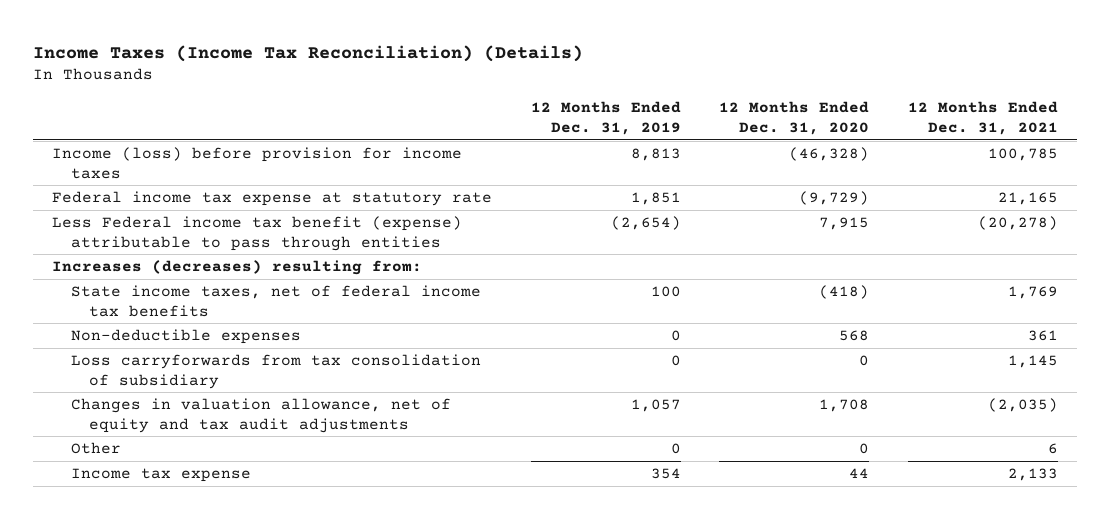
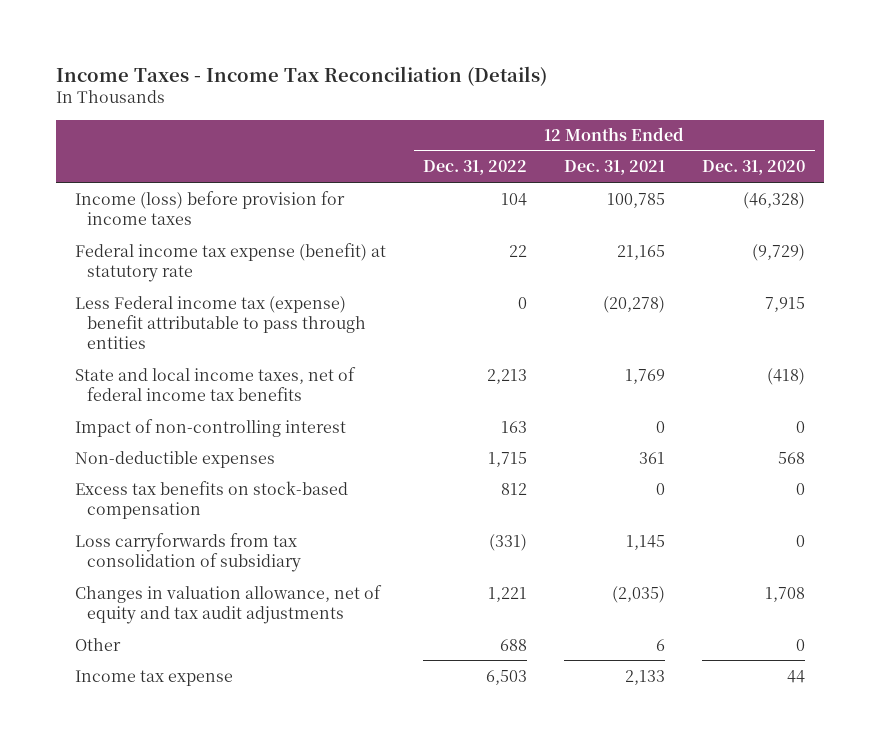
[32,44,583,62] Income Taxes (Income Tax Reconciliation) (Details) -> [56,65,548,86] Income Taxes - Income Tax Reconciliation (Details)
[530,101,681,135] 12 Months Ended Dec. 31, 2019 -> none
none -> [423,160,528,176] Dec. 31, 2022
[52,260,423,276] Increases (decreases) resulting from: -> none
[52,191,493,207] Federal income tax expense at statutory rate -> [75,242,387,282] Federal income tax expense (benefit) at statutory rate
[52,216,463,251] Less Federal income tax benefit (expense) attributable to pass through entities -> [75,295,367,350] Less Federal income tax (expense) benefit attributable to pass through entities
[70,285,481,317] State income taxes, net of federal income tax benefits -> [75,366,357,401] State and local income taxes, net of federal income tax benefits
none -> [75,418,347,437] Impact of non-controlling interest
none -> [75,480,349,519] Excess tax benefits on stock-based compensation

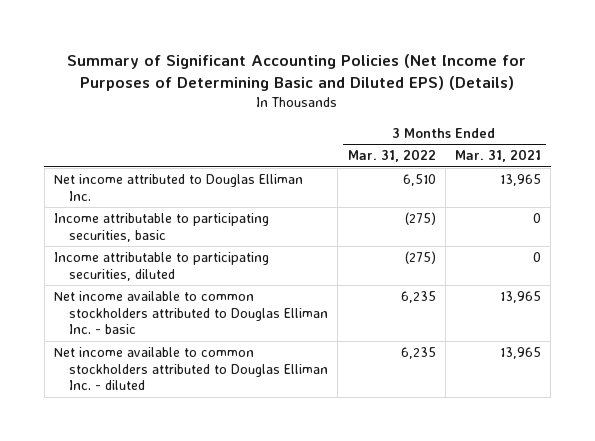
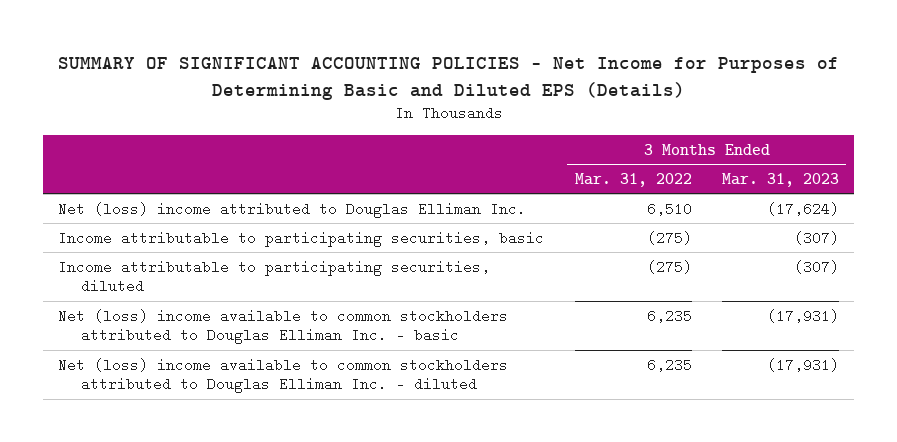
[67,54,527,92] Summary of Significant Accounting Policies (Net Income for Purposes of Determining Basic and Diluted EPS) (Details) -> [57,57,839,100] SUMMARY OF SIGNIFICANT ACCOUNTING POLICIES - Net Income for Purposes of Determining Basic and Diluted EPS (Details)
[454,149,541,163] Mar. 31, 2021 -> none
none -> [721,172,839,187] Mar. 31, 2023
[53,174,303,201] Net income attributed to Douglas Elliman Inc. -> [58,201,527,218] Net (loss) income attributed to Douglas Elliman Inc.
[53,291,329,335] Net income available to common stockholders attributed to Douglas Elliman Inc. - basic -> [58,308,509,345] Net (loss) income available to common stockholders attributed to Douglas Elliman Inc. - basic
[53,347,329,391] Net income available to common stockholders attributed to Douglas Elliman Inc. - diluted -> [58,357,509,394] Net (loss) income available to common stockholders attributed to Douglas Elliman Inc. - diluted

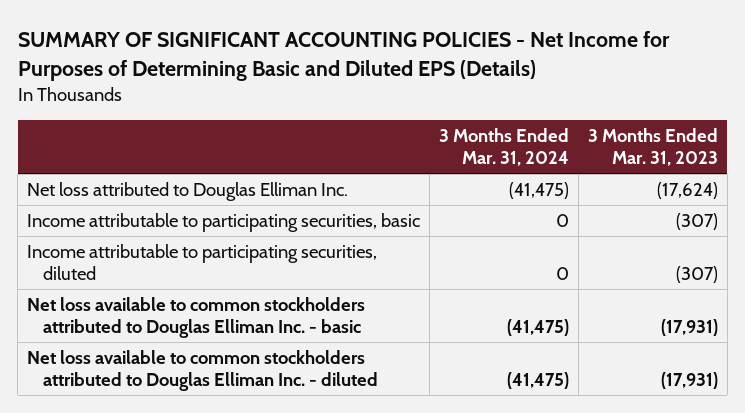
[574,172,692,187] Mar. 31, 2022 -> none
none -> [438,128,569,167] 3 Months Ended Mar. 31, 2024
[58,201,527,218] Net (loss) income attributed to Douglas Elliman Inc. -> [27,182,349,202] Net loss attributed to Douglas Elliman Inc.
[58,308,509,345] Net (loss) income available to common stockholders attributed to Douglas Elliman Inc. - basic -> [27,297,366,339] Net loss available to common stockholders attributed to Douglas Elliman Inc. - basic
[58,357,509,394] Net (loss) income available to common stockholders attributed to Douglas Elliman Inc. - diluted -> [27,350,378,392] Net loss available to common stockholders attributed to Douglas Elliman Inc. - diluted

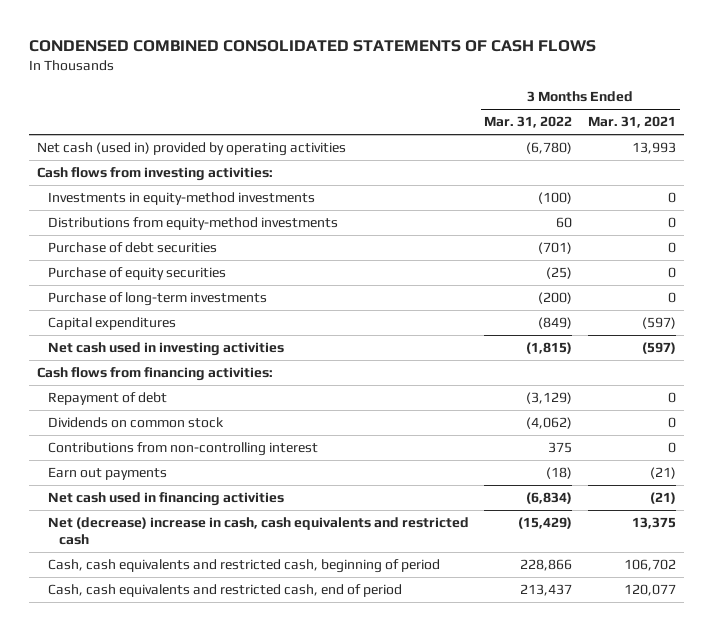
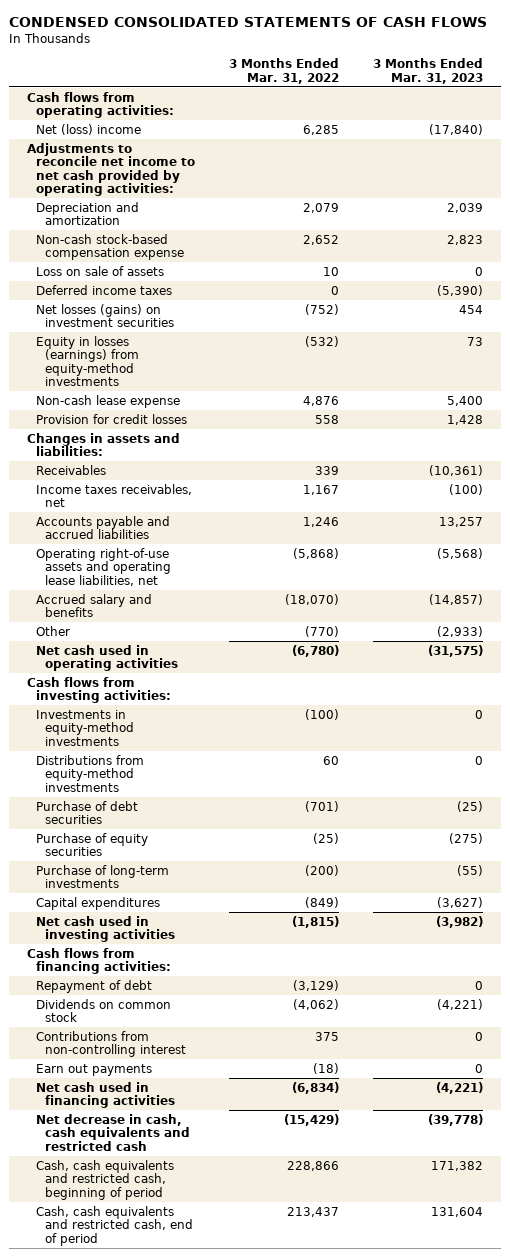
[29,40,597,53] CONDENSED COMBINED CONSOLIDATED STATEMENTS OF CASH FLOWS -> [9,17,488,28] CONDENSED CONSOLIDATED STATEMENTS OF CASH FLOWS
[587,116,676,129] Mar. 31, 2021 -> none
none -> [373,58,484,84] 3 Months Ended Mar. 31, 2023
none -> [26,91,174,119] Cash flows from operating activities:
none -> [35,123,141,135] Net (loss) income
none -> [26,142,195,197] Adjustments to reconcile net income to net cash provided by operating activities:
none -> [35,201,139,226] Depreciation and amortization
none -> [35,233,184,261] Non-cash stock-based compensation expense
none -> [35,265,164,276] Loss on sale of assets
none -> [35,284,172,295] Deferred income taxes
none -> [35,303,174,328] Net losses (gains) on investment securities
none -> [35,335,139,387] Equity in losses (earnings) from equity-method investments
none -> [35,394,180,408] Non-cash lease expense
none -> [35,413,187,424] Provision for credit losses
none -> [26,432,180,457] Changes in assets and liabilities:
none -> [35,464,106,475] Receivables
none -> [35,483,192,508] Income taxes receivables, net
none -> [35,515,170,540] Accounts payable and accrued liabilities
none -> [35,547,171,586] Operating right-of-use assets and operating lease liabilities, net
none -> [35,593,152,618] Accrued salary and benefits
none -> [35,625,70,636] Other
[37,141,347,156] Net cash (used in) provided by operating activities -> [35,644,178,672] Net cash used in operating activities
[48,516,470,546] Net (decrease) increase in cash, cash equivalents and restricted cash -> [35,1113,190,1151] Net decrease in cash, cash equivalents and restricted cash

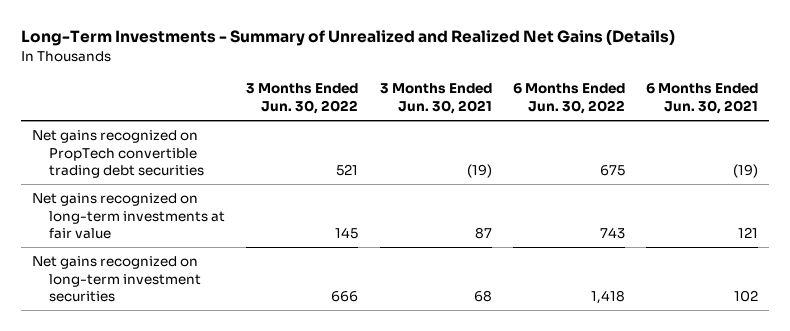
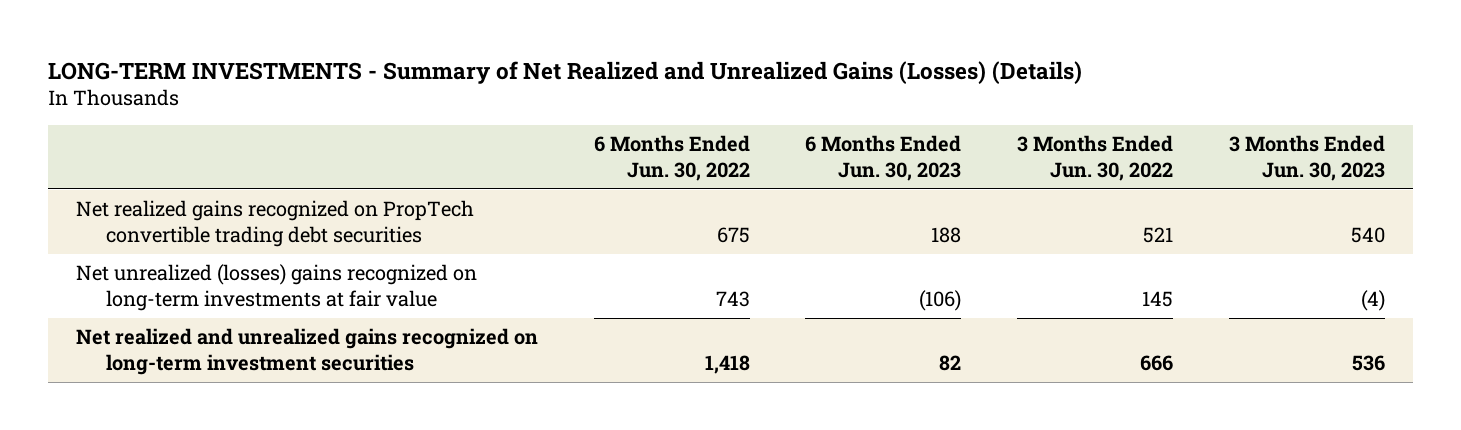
[21,29,676,47] Long-Term Investments - Summary of Unrealized and Realized Net Gains (Details) -> [47,60,1082,84] LONG-TERM INVESTMENTS - Summary of Net Realized and Unrealized Gains (Losses) (Details)
[379,83,492,115] 3 Months Ended Jun. 30, 2021 -> none
[646,83,759,115] 6 Months Ended Jun. 30, 2021 -> none
none -> [805,135,962,181] 6 Months Ended Jun. 30, 2023
none -> [1229,135,1386,181] 3 Months Ended Jun. 30, 2023
[31,129,205,179] Net gains recognized on PropTech convertible trading debt securities -> [75,200,474,247] Net realized gains recognized on PropTech convertible trading debt securities
[31,192,226,240] Net gains recognized on long-term investments at fair value -> [75,264,477,311] Net unrealized (losses) gains recognized on long-term investments at fair value
[31,255,202,303] Net gains recognized on long-term investment securities -> [75,328,538,375] Net realized and unrealized gains recognized on long-term investment securities

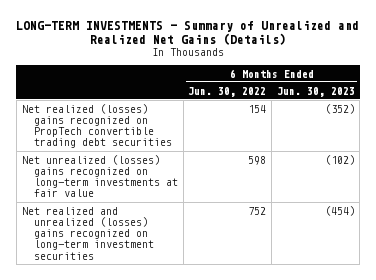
[47,60,1082,84] LONG-TERM INVESTMENTS - Summary of Net Realized and Unrealized Gains (Losses) (Details) -> [16,20,360,46] LONG-TERM INVESTMENTS - Summary of Unrealized and Realized Net Gains (Details)
[1017,135,1174,181] 3 Months Ended Jun. 30, 2022 -> none
[1229,135,1386,181] 3 Months Ended Jun. 30, 2023 -> none
[75,200,474,247] Net realized gains recognized on PropTech convertible trading debt securities -> [21,103,173,149] Net realized (losses) gains recognized on PropTech convertible trading debt securities
[716,226,750,243] 675 -> [248,104,267,113] 154
[931,226,962,243] 188 -> [324,103,355,114] (352)
[715,290,750,307] 743 -> [248,155,267,165] 598
[919,289,962,311] (106) -> [324,154,355,165] (102)
[75,328,538,375] Net realized and unrealized gains recognized on long-term investment securities -> [21,206,155,260] Net realized and unrealized (losses) gains recognized on long-term investment securities
[704,354,750,374] 1,418 -> [248,206,267,215] 752
[939,354,962,371] 82 -> [324,205,355,216] (454)

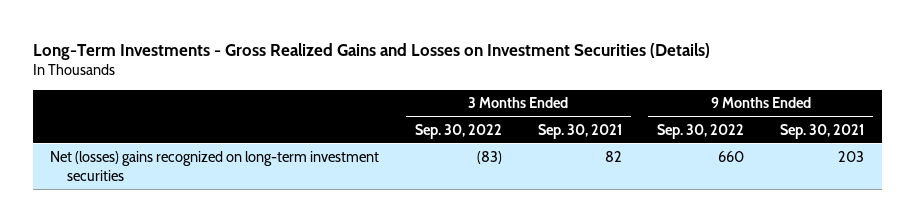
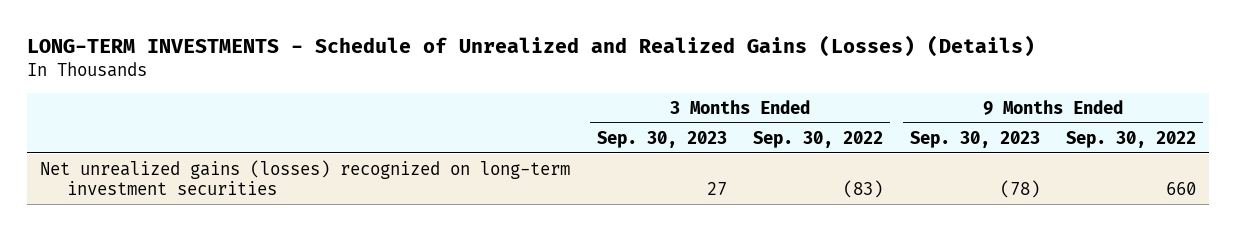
[32,42,710,60] Long-Term Investments - Gross Realized Gains and Losses on Investment Securities (Details) -> [27,35,1036,58] LONG-TERM INVESTMENTS - Schedule of Unrealized and Realized Gains (Losses) (Details)
[537,123,622,139] Sep. 30, 2021 -> none
[779,123,864,139] Sep. 30, 2021 -> none
none -> [596,130,727,148] Sep. 30, 2023
none -> [909,130,1040,148] Sep. 30, 2023
[50,151,380,181] Net (losses) gains recognized on long-term investment securities -> [40,159,571,195] Net unrealized gains (losses) recognized on long-term investment securities

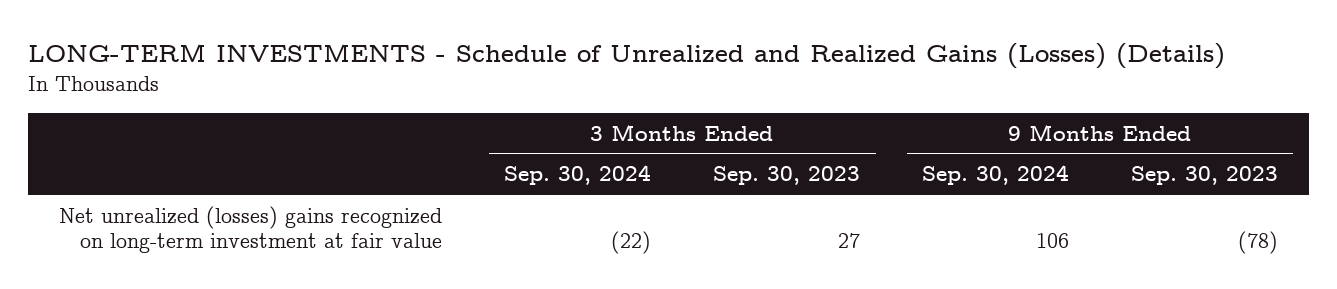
[753,130,884,148] Sep. 30, 2022 -> none
[1066,130,1197,148] Sep. 30, 2022 -> none
none -> [504,165,652,186] Sep. 30, 2024
none -> [922,165,1070,186] Sep. 30, 2024
[40,159,571,195] Net unrealized gains (losses) recognized on long-term investment securities -> [59,205,443,254] Net unrealized (losses) gains recognized on long-term investment at fair value

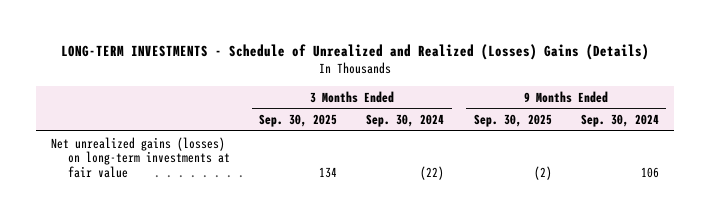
[28,42,1226,69] LONG-TERM INVESTMENTS - Schedule of Unrealized and Realized Gains (Losses) (Details) -> [60,44,649,61] LONG-TERM INVESTMENTS - Schedule of Unrealized and Realized (Losses) Gains (Details)
[713,166,861,186] Sep. 30, 2023 -> none
[1130,166,1278,186] Sep. 30, 2023 -> none
none -> [258,114,337,128] Sep. 30, 2025
none -> [473,114,552,128] Sep. 30, 2025
[59,205,443,254] Net unrealized (losses) gains recognized on long-term investment at fair value -> [51,136,230,179] Net unrealized gains (losses) on long-term investments at fair value

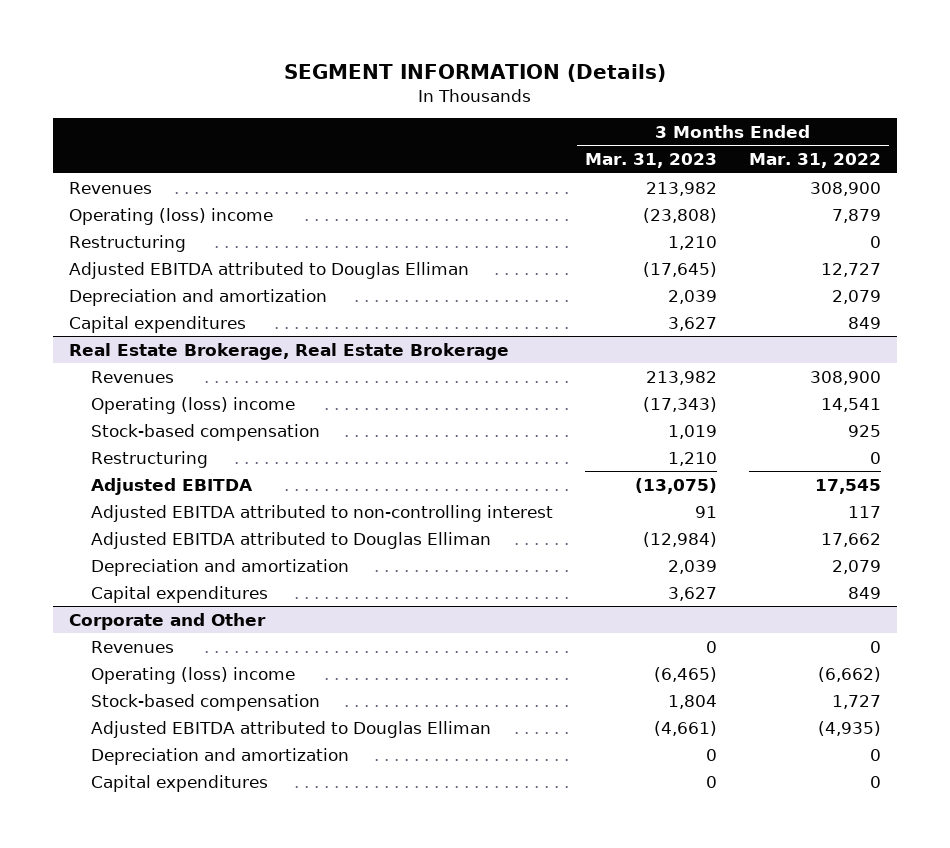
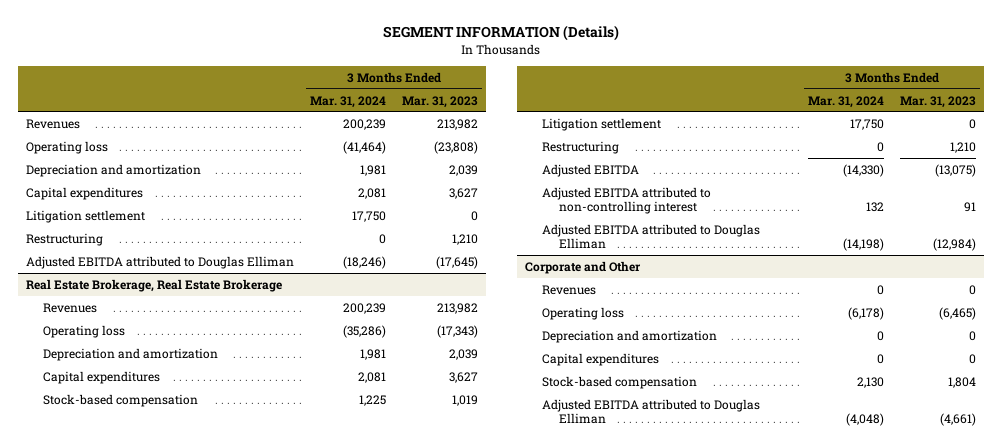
[748,153,881,169] Mar. 31, 2022 -> none
none -> [310,95,387,108] Mar. 31, 2024
[68,207,273,225] Operating (loss) income -> [26,140,109,154] Operating loss
none -> [26,209,146,223] Litigation settlement
[68,234,186,252] Restructuring -> [26,232,104,246] Restructuring
[68,261,469,279] Adjusted EBITDA attributed to Douglas Elliman -> [26,255,295,269] Adjusted EBITDA attributed to Douglas Elliman
[90,396,295,414] Operating (loss) income -> [43,324,126,338] Operating loss
[90,558,349,576] Depreciation and amortization -> [43,347,219,361] Depreciation and amortization
[90,585,268,603] Capital expenditures -> [43,370,161,384] Capital expenditures
none -> [541,117,661,131] Litigation settlement
[90,666,295,684] Operating (loss) income -> [541,306,624,320] Operating loss
[90,693,320,711] Stock-based compensation -> [541,375,697,389] Stock-based compensation
[90,720,491,738] Adjusted EBITDA attributed to Douglas Elliman -> [541,398,760,424] Adjusted EBITDA attributed to Douglas Elliman

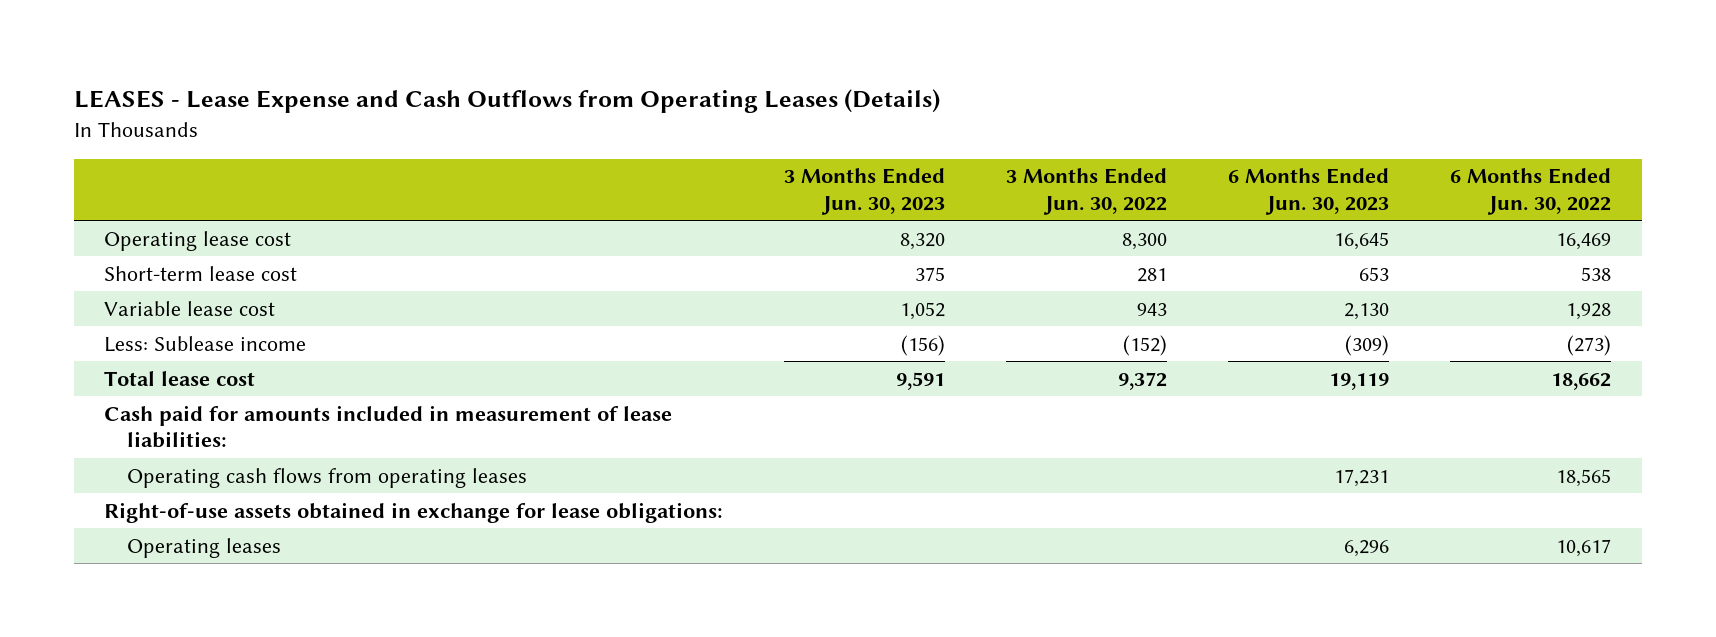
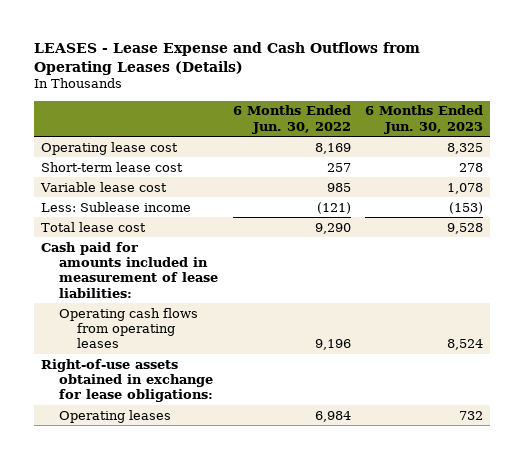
[784,168,946,215] 3 Months Ended Jun. 30, 2023 -> none
[1006,168,1168,215] 3 Months Ended Jun. 30, 2022 -> none
[1334,231,1390,250] 16,645 -> [447,142,484,154] 8,325
[1556,232,1612,250] 16,469 -> [314,142,351,154] 8,169
[1359,266,1390,281] 653 -> [459,162,484,172] 278
[1581,266,1612,281] 538 -> [326,162,351,172] 257
[1344,302,1390,320] 2,130 -> [447,182,484,194] 1,078
[1566,302,1612,320] 1,928 -> [326,182,351,192] 985
[1345,334,1390,356] (309) -> [449,201,484,214] (153)
[1567,334,1612,356] (273) -> [316,201,351,214] (121)
[1329,372,1390,390] 19,119 -> [447,222,484,234] 9,528
[1551,372,1612,390] 18,662 -> [314,222,351,234] 9,290
[1334,468,1390,487] 17,231 -> [447,339,484,351] 8,524
[1556,468,1612,487] 18,565 -> [314,339,351,351] 9,196
[1344,539,1390,557] 6,296 -> [459,410,484,420] 732
[1556,538,1612,557] 10,617 -> [314,410,351,422] 6,984

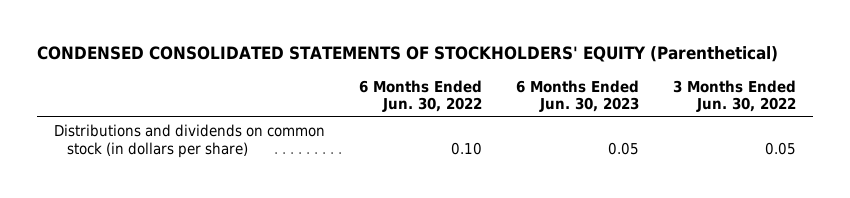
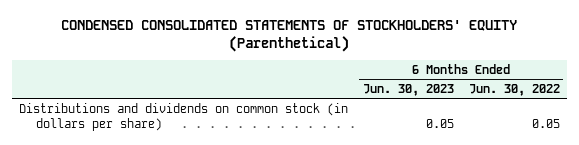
[672,79,796,113] 3 Months Ended Jun. 30, 2022 -> none
[451,141,483,155] 0.10 -> [531,118,560,128] 0.05

